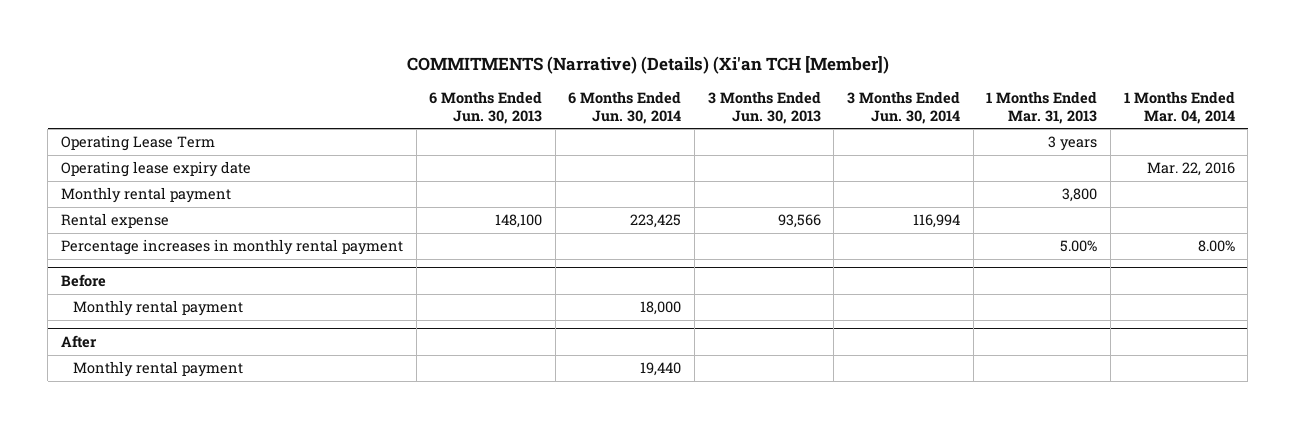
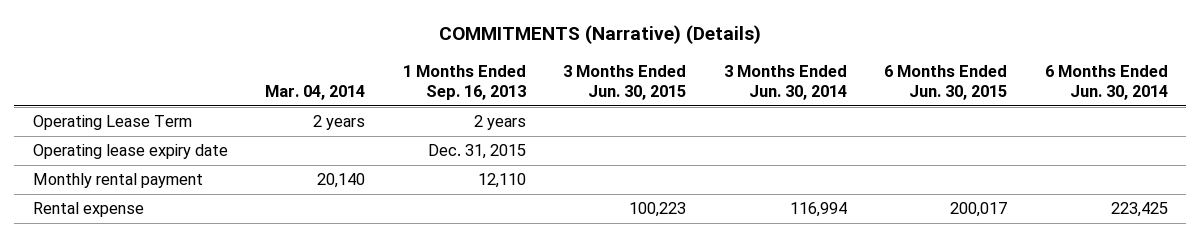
[406,55,889,75] COMMITMENTS (Narrative) (Details) (Xi'an TCH [Member]) -> [439,24,762,44] COMMITMENTS (Narrative) (Details)
[429,91,543,124] 6 Months Ended Jun. 30, 2013 -> none
[707,91,821,124] 3 Months Ended Jun. 30, 2013 -> none
[986,91,1098,124] 1 Months Ended Mar. 31, 2013 -> none
[1123,91,1235,124] 1 Months Ended Mar. 04, 2014 -> none
none -> [265,85,366,101] Mar. 04, 2014
none -> [402,64,526,101] 1 Months Ended Sep. 16, 2013
none -> [563,64,687,101] 3 Months Ended Jun. 30, 2015
none -> [884,64,1008,101] 6 Months Ended Jun. 30, 2015
[60,239,403,256] Percentage increases in monthly rental payment -> none
[60,273,106,287] Before -> none
[72,300,243,317] Monthly rental payment -> none
[60,334,97,348] After -> none
[72,361,243,378] Monthly rental payment -> none

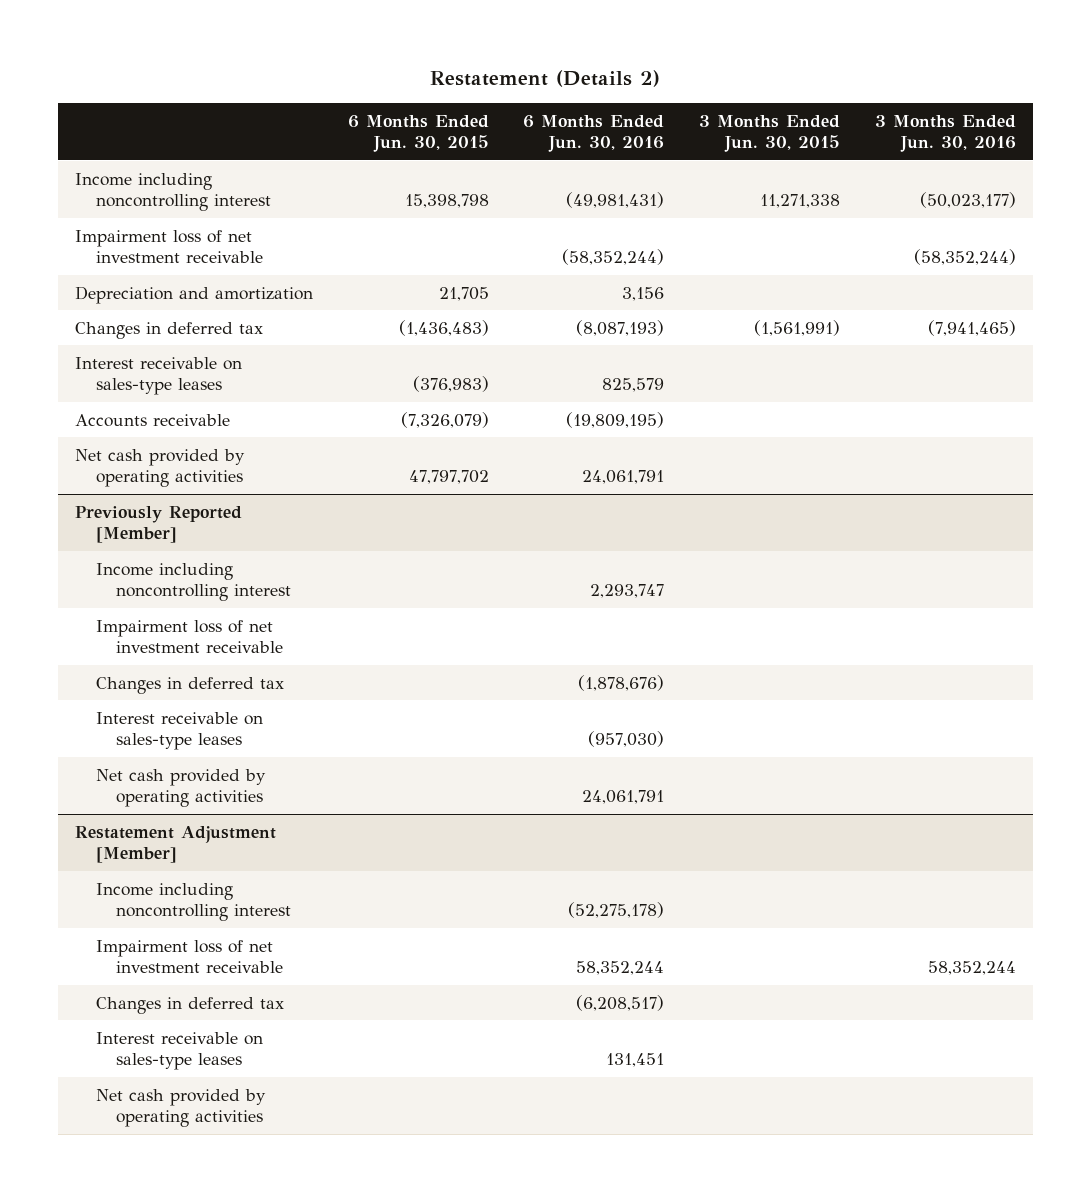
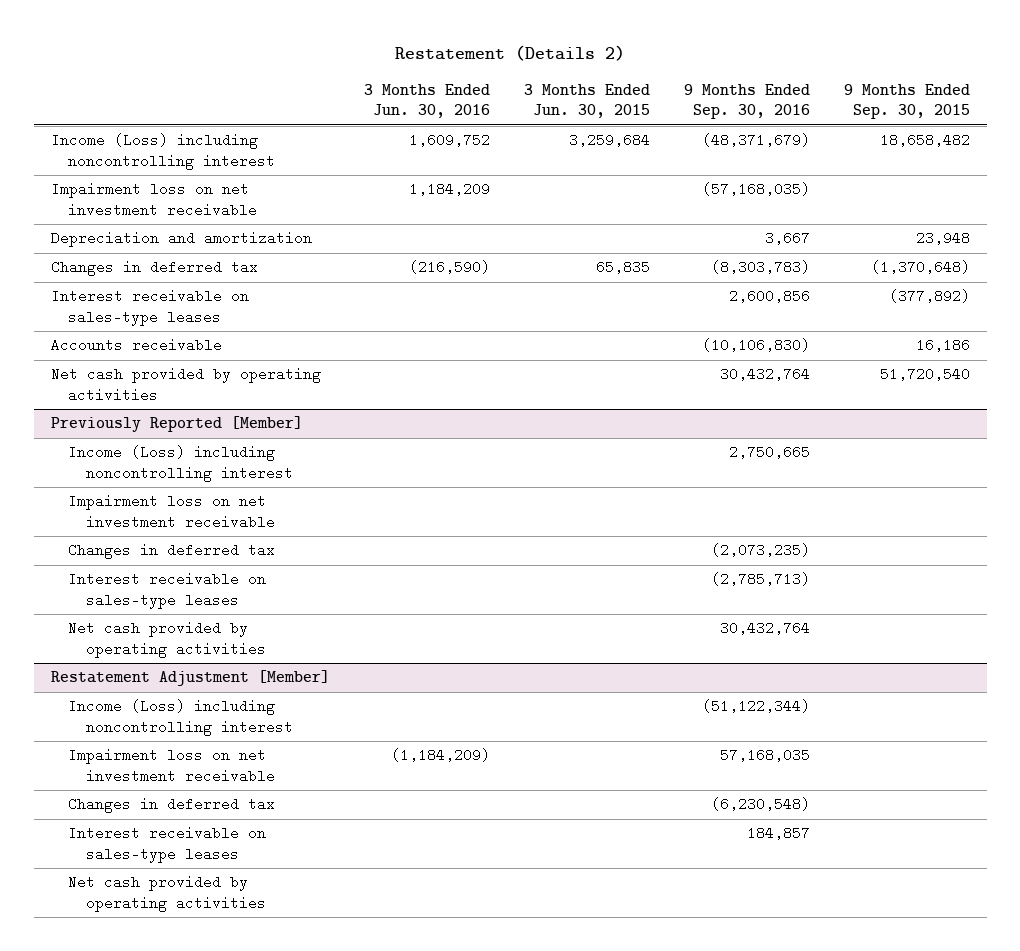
[347,114,489,153] 6 Months Ended Jun. 30, 2015 -> none
[523,114,665,153] 6 Months Ended Jun. 30, 2016 -> none
none -> [683,83,810,120] 9 Months Ended Sep. 30, 2016
none -> [843,83,970,120] 9 Months Ended Sep. 30, 2015
[75,172,271,212] Income including noncontrolling interest -> [50,133,276,170] Income (Loss) including noncontrolling interest
[760,194,841,209] 11,271,338 -> [568,133,650,148] 3,259,684
[919,192,1016,209] (50,023,177) -> [408,133,490,148] 1,609,752
[75,229,263,264] Impairment loss of net investment receivable -> [50,182,258,217] Impairment loss on net investment receivable
[913,249,1016,266] (58,352,244) -> [408,182,490,197] 1,184,209
[754,319,841,336] (1,561,991) -> [595,260,650,275] 65,835
[927,319,1016,336] (7,941,465) -> [408,260,490,275] (216,590)
[95,562,292,602] Income including noncontrolling interest -> [68,445,293,482] Income (Loss) including noncontrolling interest
[95,619,284,654] Impairment loss of net investment receivable -> [68,494,275,529] Impairment loss on net investment receivable
[95,882,292,922] Income including noncontrolling interest -> [68,699,293,736] Income (Loss) including noncontrolling interest
[95,939,284,974] Impairment loss of net investment receivable -> [68,748,275,783] Impairment loss on net investment receivable
[927,961,1016,976] 58,352,244 -> [390,748,490,763] (1,184,209)

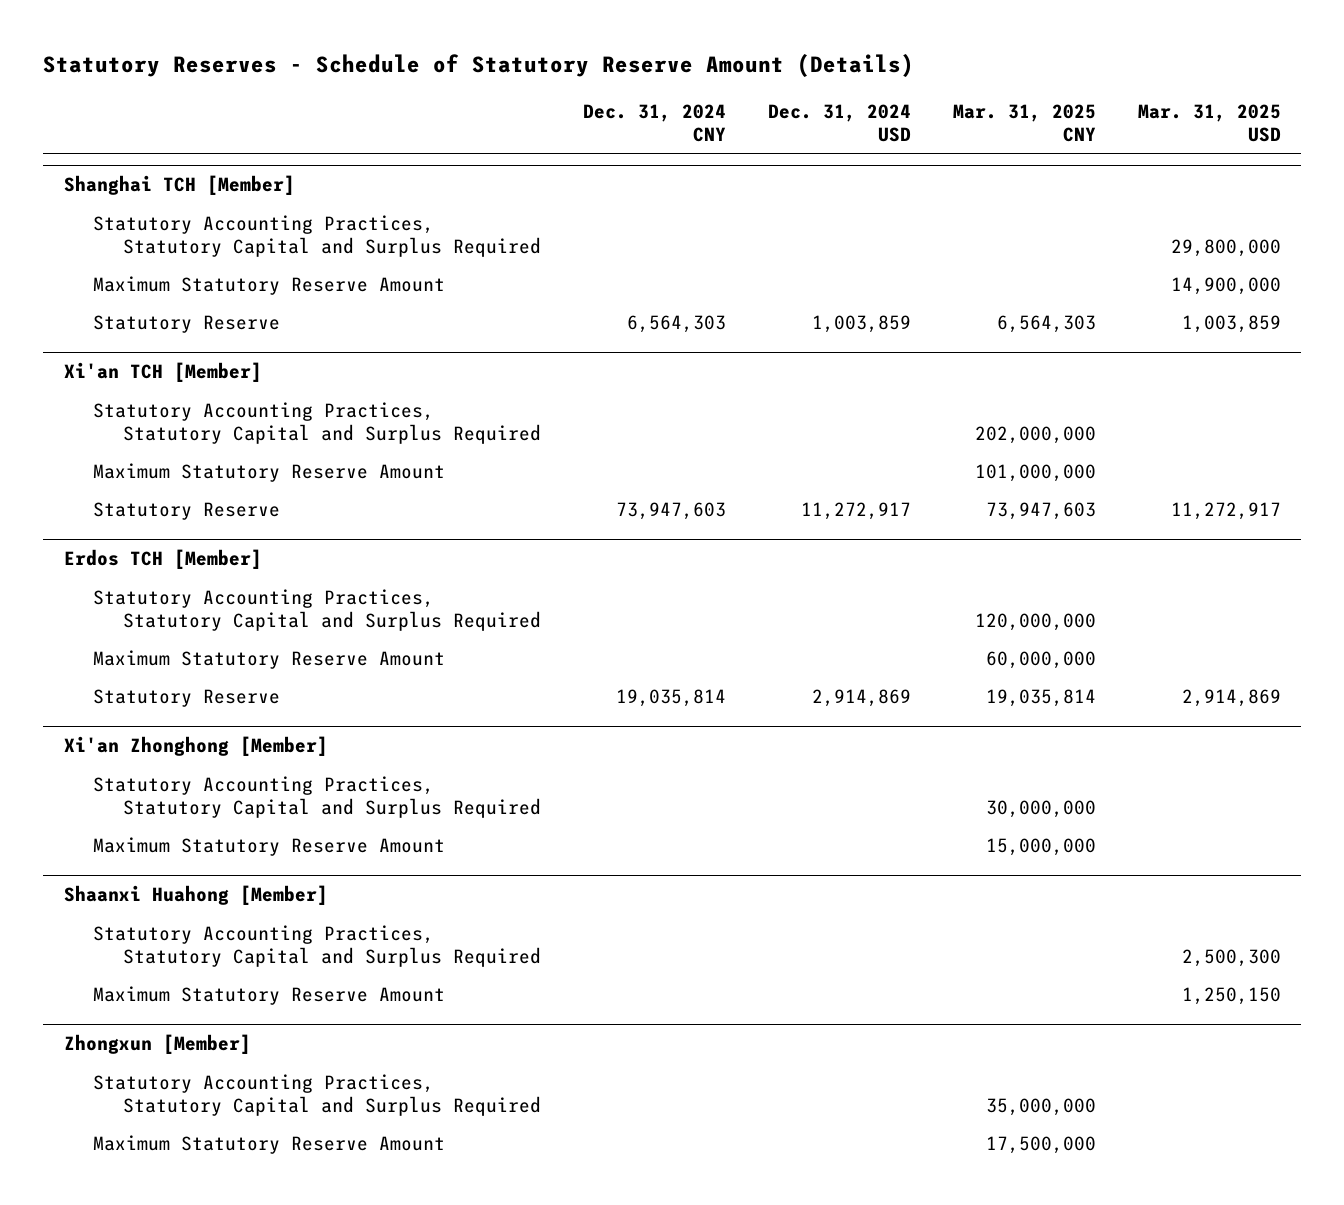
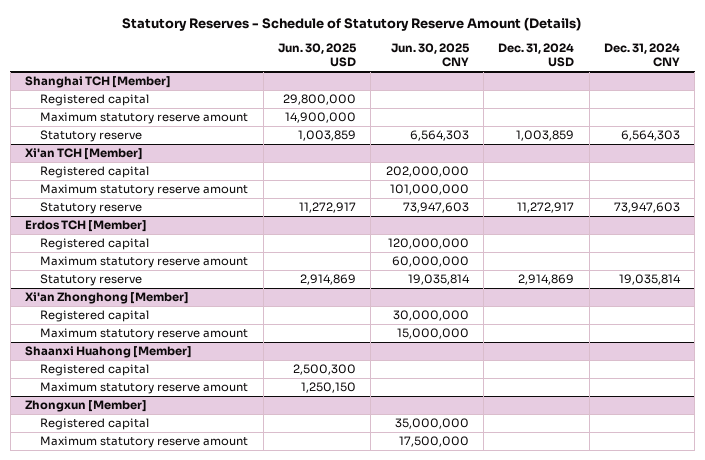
[952,103,1096,142] Mar. 31, 2025 CNY -> none
[1137,103,1281,142] Mar. 31, 2025 USD -> none
none -> [278,43,358,68] Jun. 30, 2025 USD
none -> [390,43,470,68] Jun. 30, 2025 CNY
[93,214,542,258] Statutory Accounting Practices, Statutory Capital and Surplus Required -> [40,93,150,106] Registered capital
[93,275,446,295] Maximum Statutory Reserve Amount -> [40,111,249,124] Maximum statutory reserve amount
[93,314,281,333] Statutory Reserve -> [40,129,143,142] Statutory reserve
[93,401,542,445] Statutory Accounting Practices, Statutory Capital and Surplus Required -> [40,165,150,178] Registered capital
[93,462,446,482] Maximum Statutory Reserve Amount -> [40,183,249,196] Maximum statutory reserve amount
[93,501,281,520] Statutory Reserve -> [40,201,143,214] Statutory reserve
[93,588,542,632] Statutory Accounting Practices, Statutory Capital and Surplus Required -> [40,237,150,250] Registered capital
[93,649,446,669] Maximum Statutory Reserve Amount -> [40,255,249,268] Maximum statutory reserve amount
[93,688,281,707] Statutory Reserve -> [40,273,143,286] Statutory reserve
[93,775,542,819] Statutory Accounting Practices, Statutory Capital and Surplus Required -> [40,309,150,322] Registered capital
[93,836,446,856] Maximum Statutory Reserve Amount -> [40,327,249,340] Maximum statutory reserve amount
[93,924,542,968] Statutory Accounting Practices, Statutory Capital and Surplus Required -> [40,363,150,376] Registered capital
[93,985,446,1005] Maximum Statutory Reserve Amount -> [40,381,249,394] Maximum statutory reserve amount
[93,1073,542,1117] Statutory Accounting Practices, Statutory Capital and Surplus Required -> [40,417,150,430] Registered capital
[93,1134,446,1154] Maximum Statutory Reserve Amount -> [40,435,249,448] Maximum statutory reserve amount

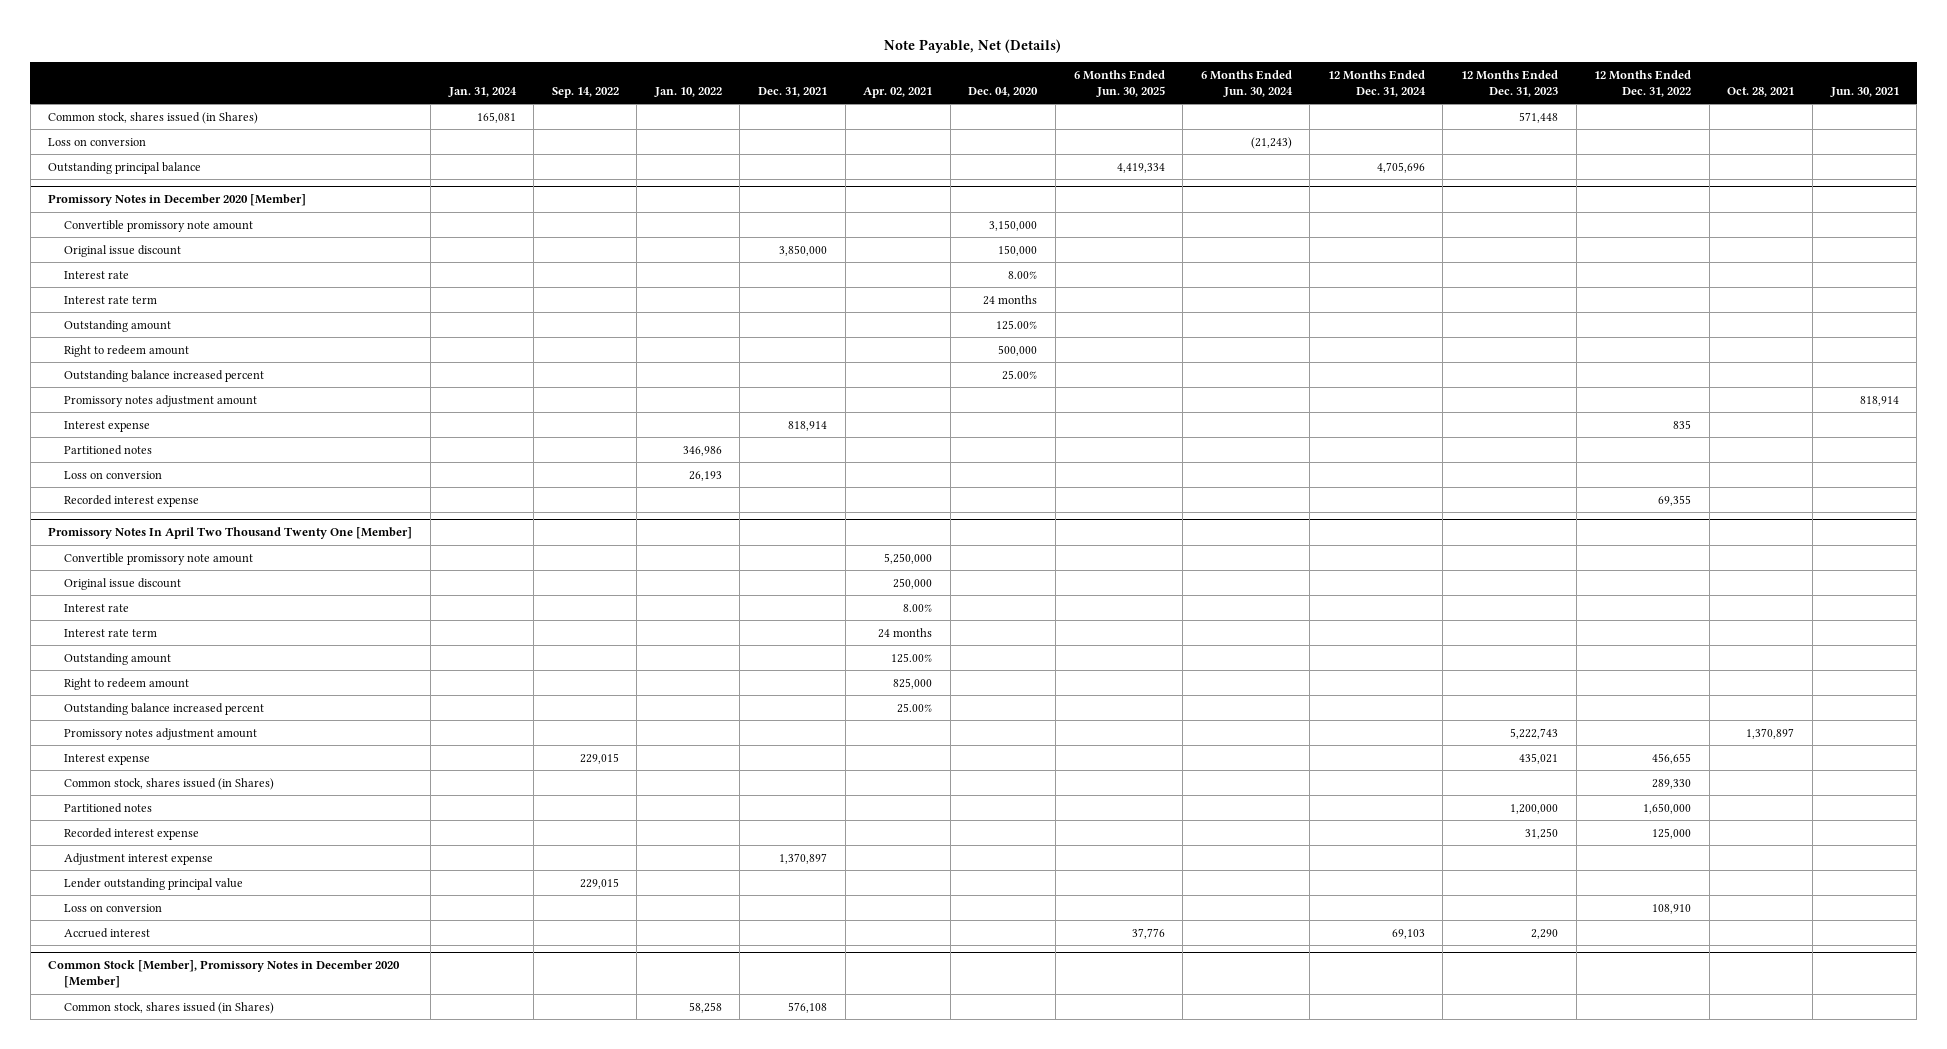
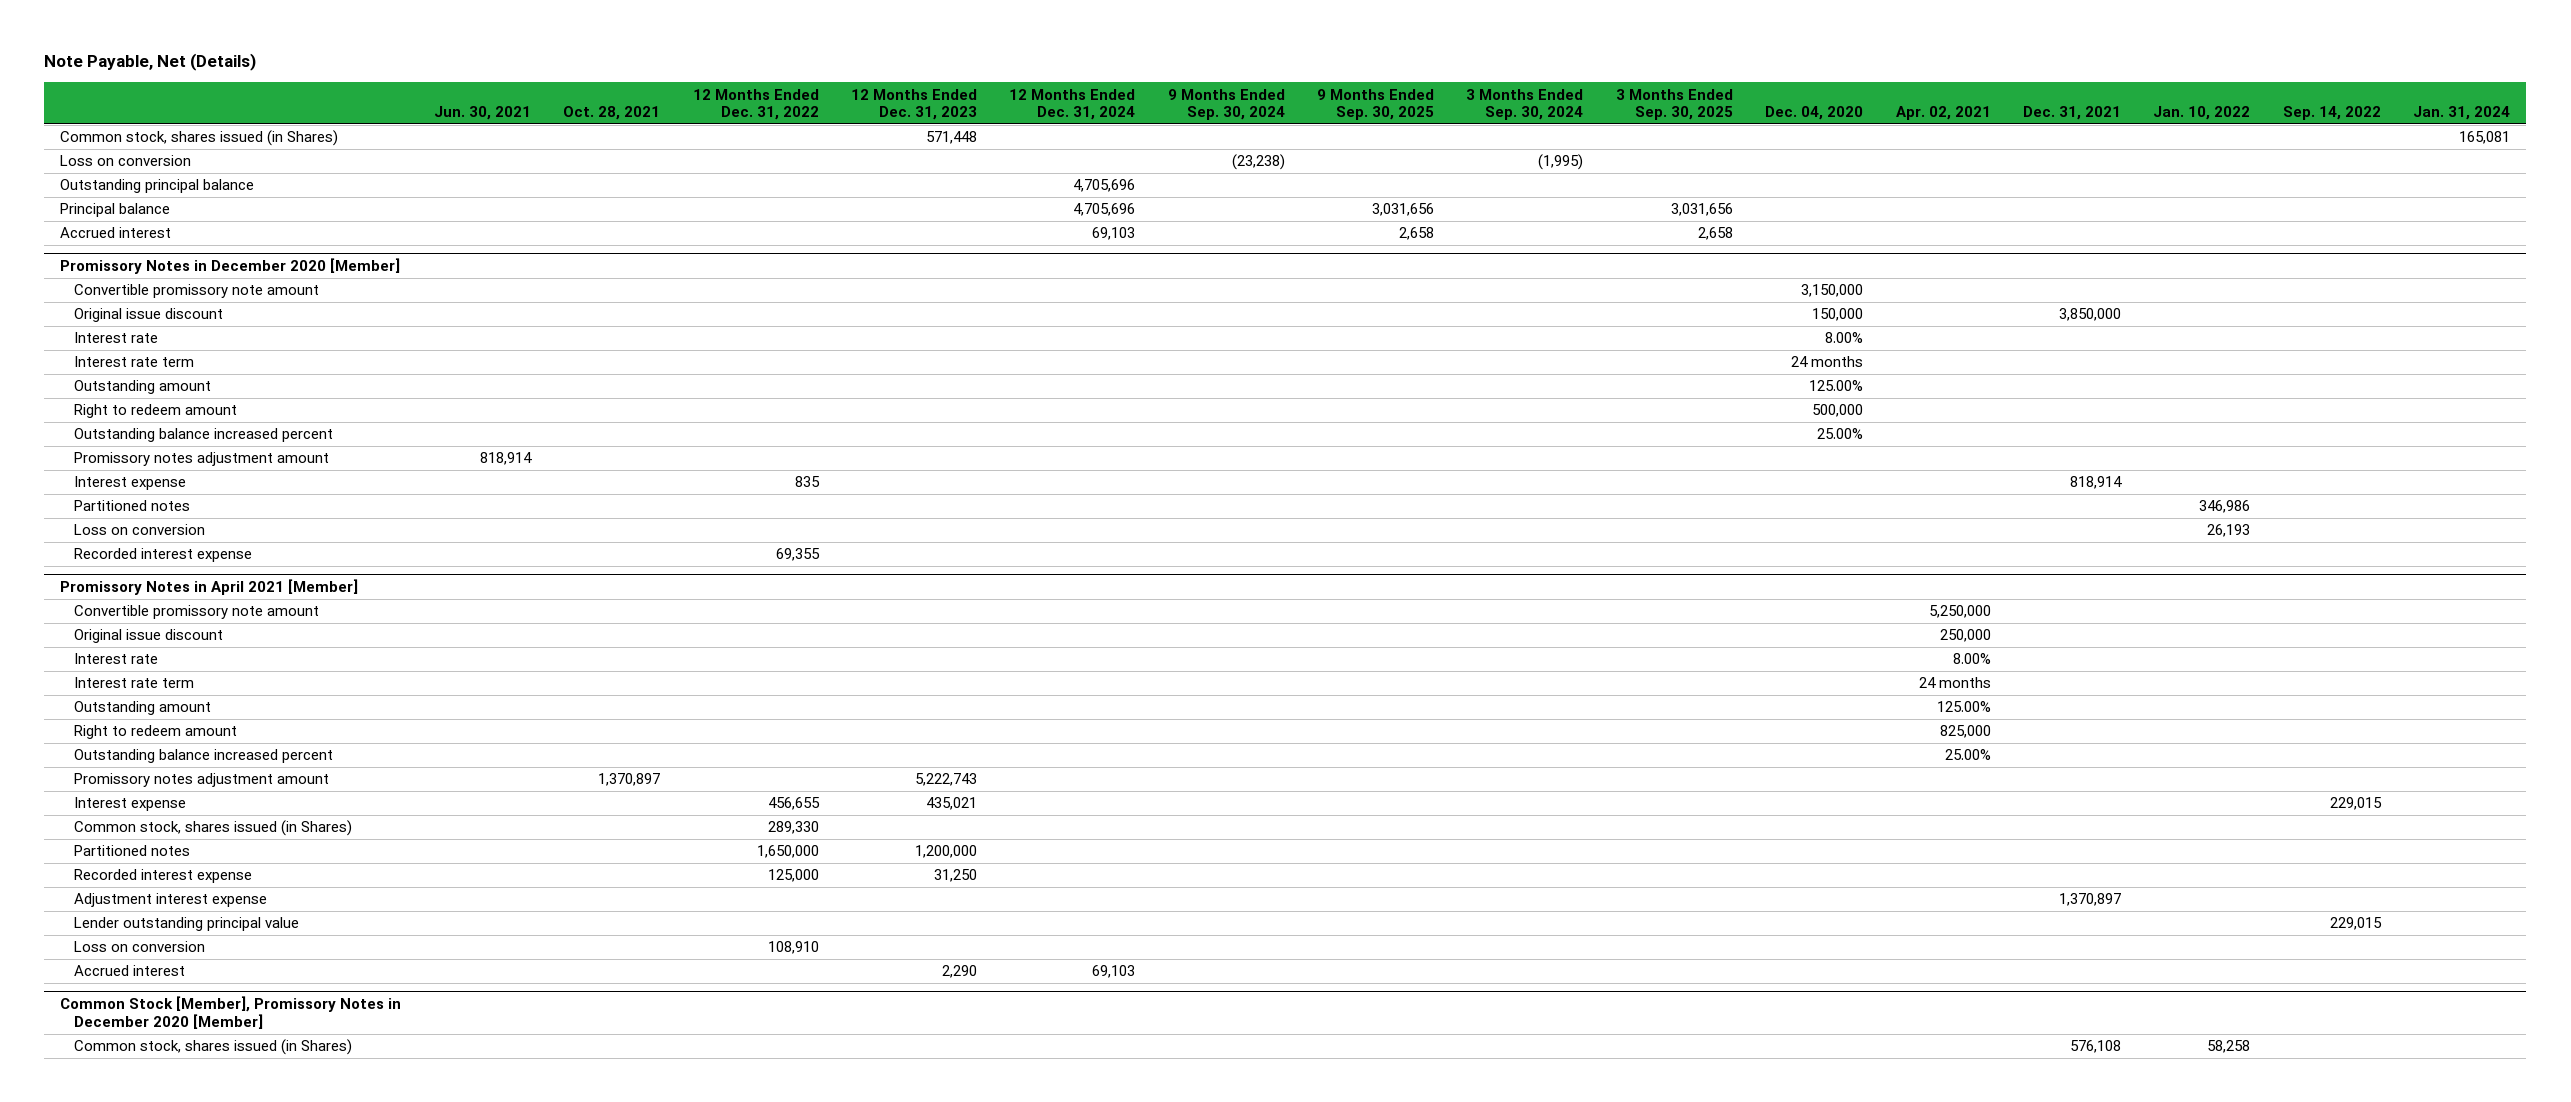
[1073,70,1165,97] 6 Months Ended Jun. 30, 2025 -> none
[1200,70,1293,97] 6 Months Ended Jun. 30, 2024 -> none
none -> [1167,88,1285,121] 9 Months Ended Sep. 30, 2024
none -> [1317,88,1435,121] 9 Months Ended Sep. 30, 2025
none -> [1466,88,1584,121] 3 Months Ended Sep. 30, 2024
none -> [1615,88,1733,121] 3 Months Ended Sep. 30, 2025
none -> [60,203,171,218] Principal balance
none -> [60,227,172,239] Accrued interest
[48,527,413,540] Promissory Notes In April Two Thousand Twenty One [Member] -> [60,579,359,596] Promissory Notes in April 2021 [Member]

